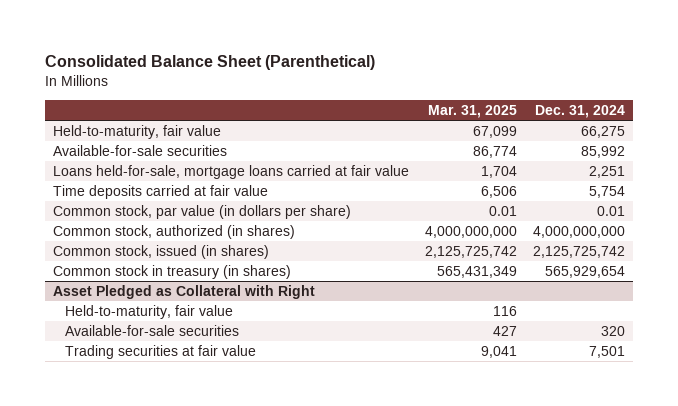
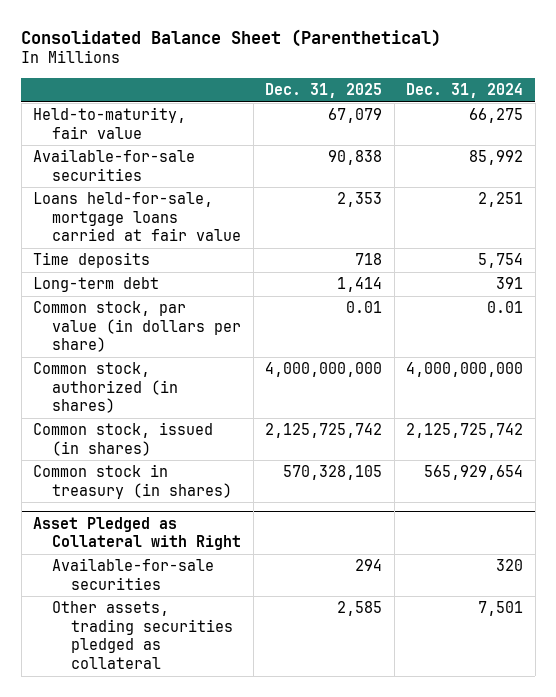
[428,105,518,119] Mar. 31, 2025 -> none
none -> [265,83,383,99] Dec. 31, 2025
[53,185,269,200] Time deposits carried at fair value -> [33,252,151,269] Time deposits
none -> [33,277,160,293] Long-term debt
[64,305,233,320] Held-to-maturity, fair value -> none
[64,345,256,360] Trading securities at fair value -> [52,601,234,669] Other assets, trading securities pledged as collateral

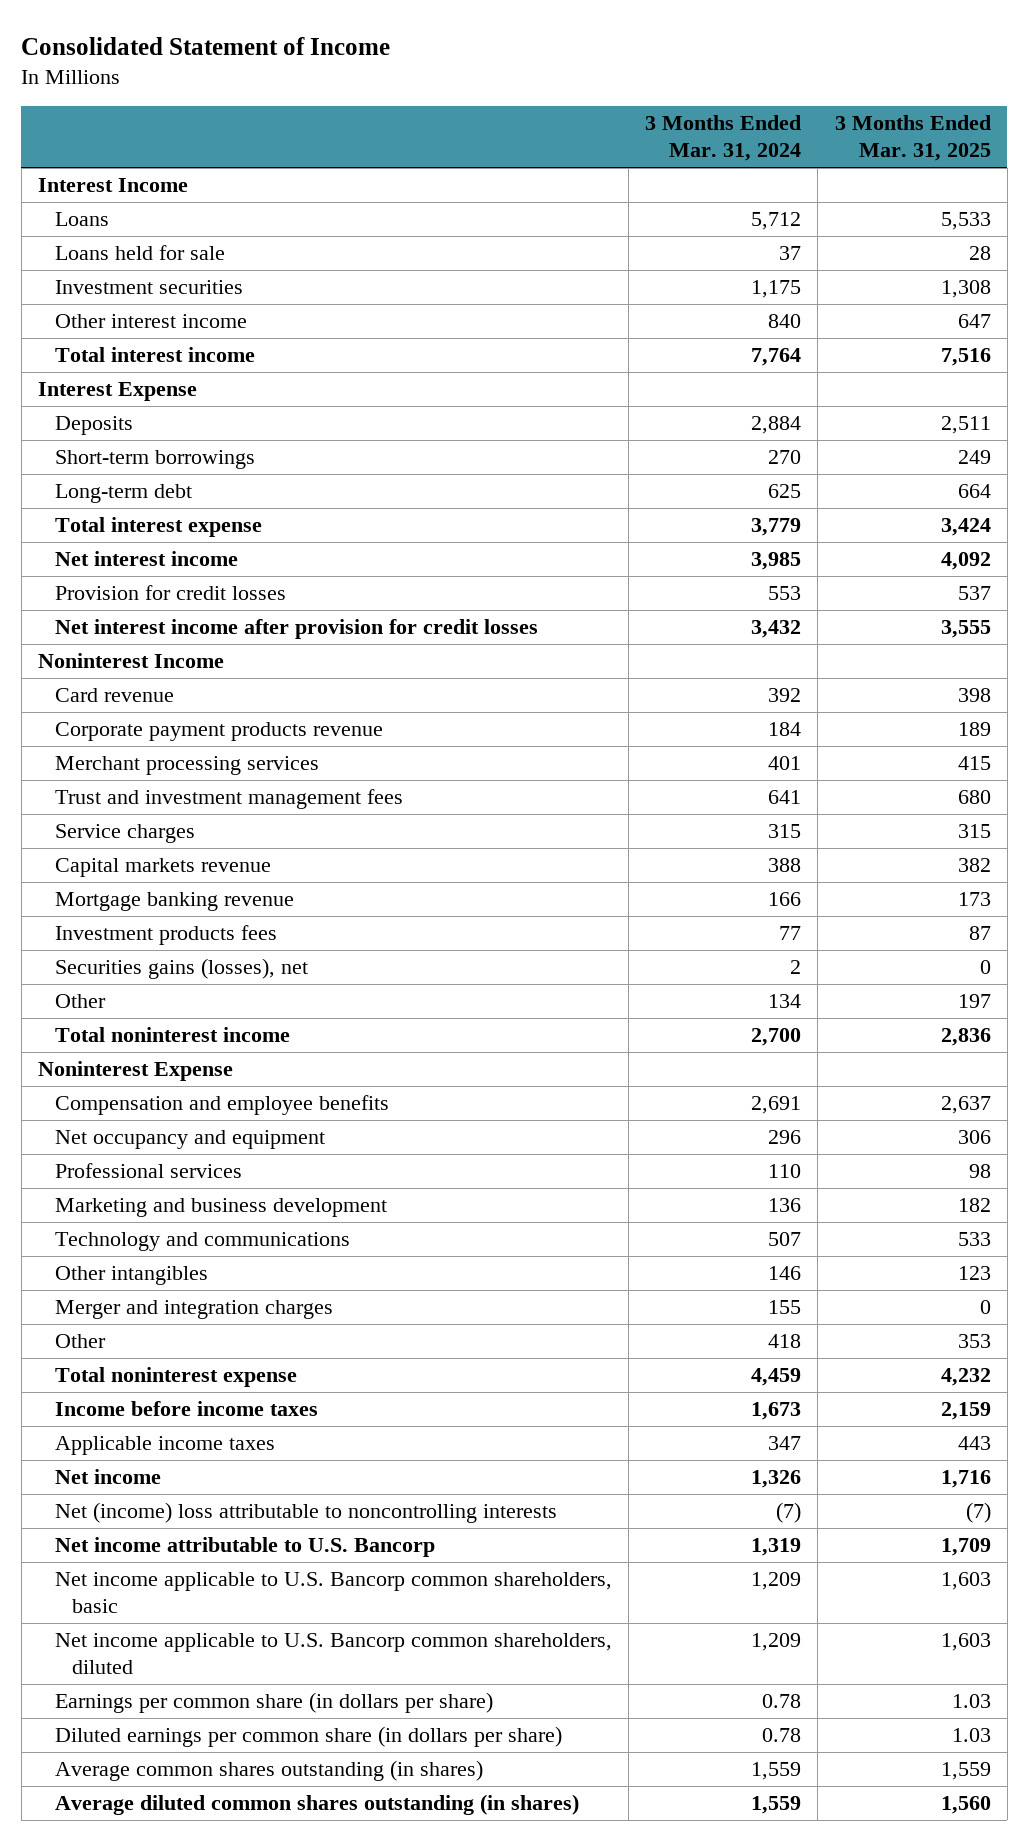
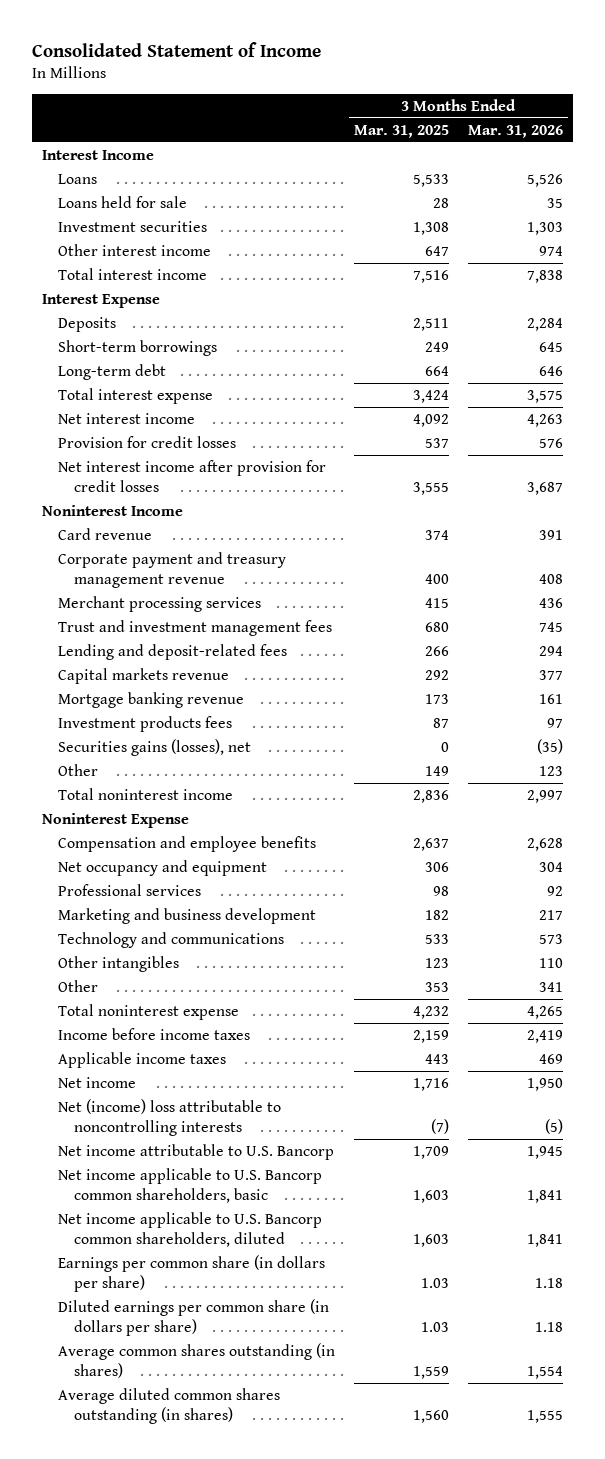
[645,115,802,162] 3 Months Ended Mar. 31, 2024 -> none
none -> [468,124,564,138] Mar. 31, 2026
[55,722,384,742] Corporate payment products revenue -> none
[957,688,991,703] 398 -> [424,529,449,540] 374
none -> [57,551,286,588] Corporate payment and treasury management revenue
[55,824,196,844] Service charges -> none
none -> [57,643,287,660] Lending and deposit-related fees
[957,858,991,873] 382 -> [424,669,449,680] 292
[957,994,991,1009] 197 -> [424,765,449,776] 149
[55,1300,334,1320] Merger and integration charges -> none

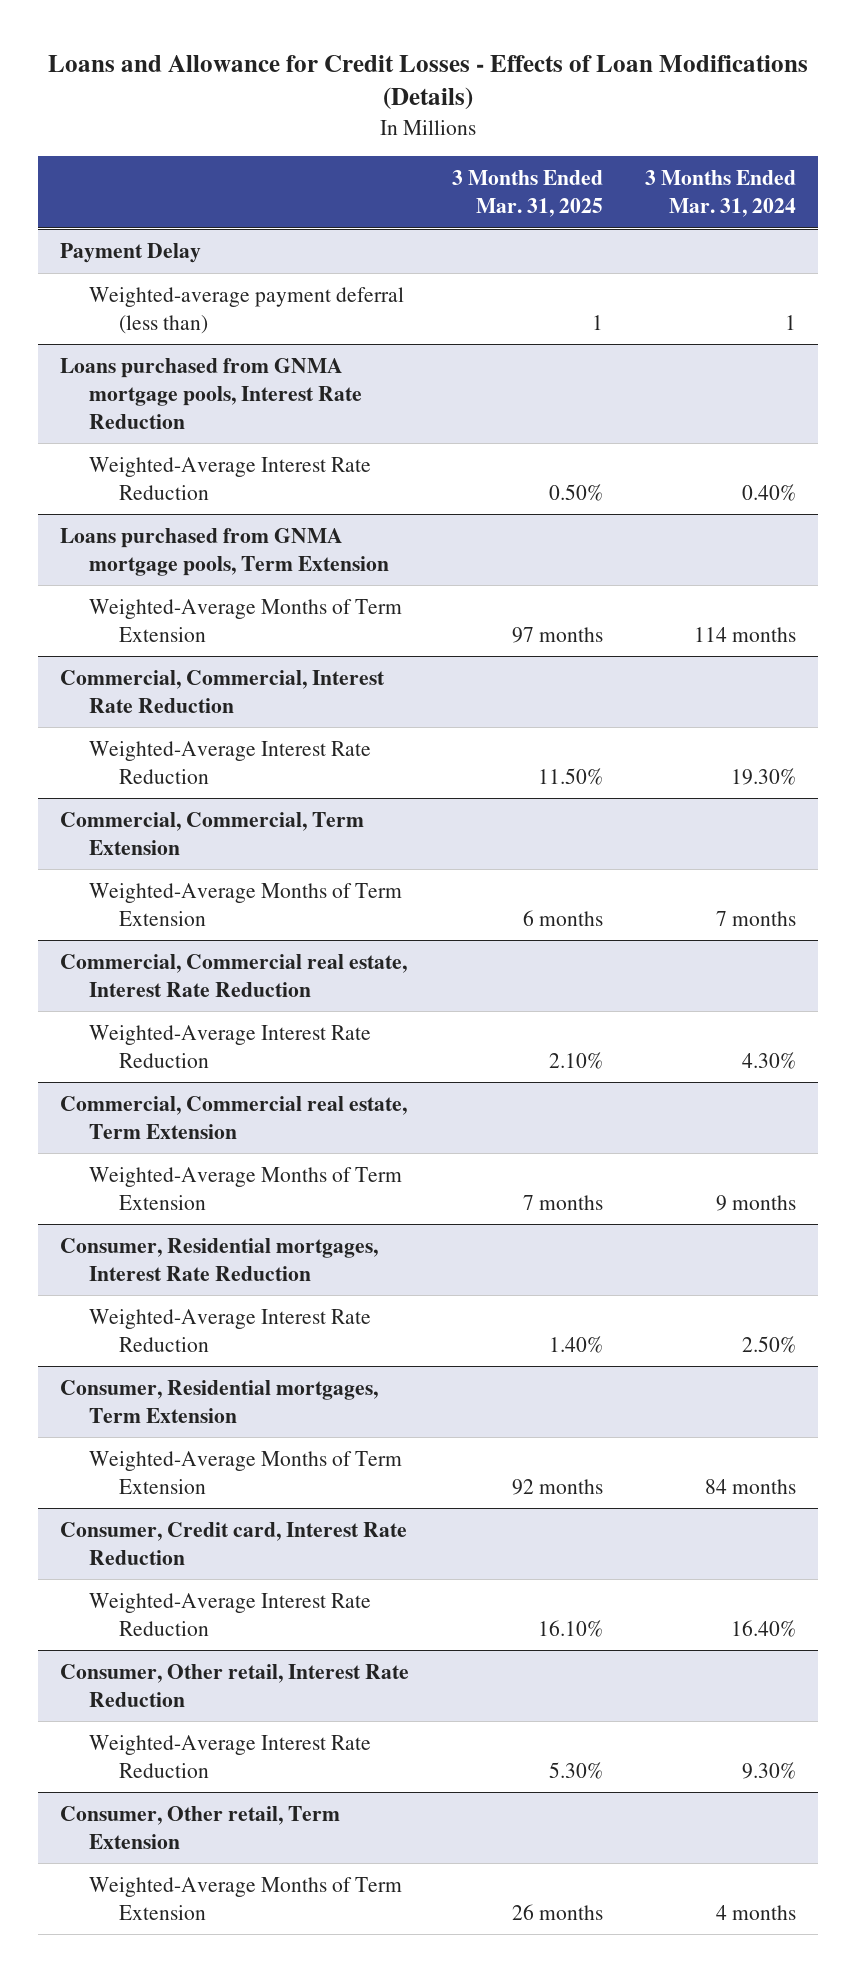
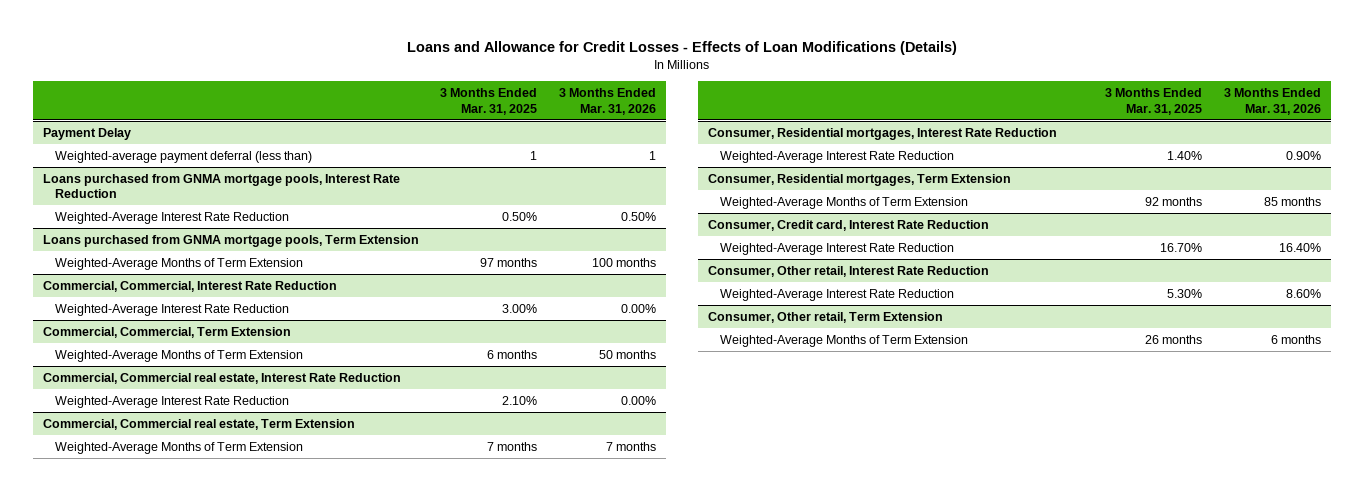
[645,170,797,218] 3 Months Ended Mar. 31, 2024 -> none
none -> [558,88,656,115] 3 Months Ended Mar. 31, 2026
[537,767,603,785] 11.50% -> [502,303,538,313] 3.00%
[537,1619,603,1637] 16.10% -> [1160,242,1203,252] 16.70%

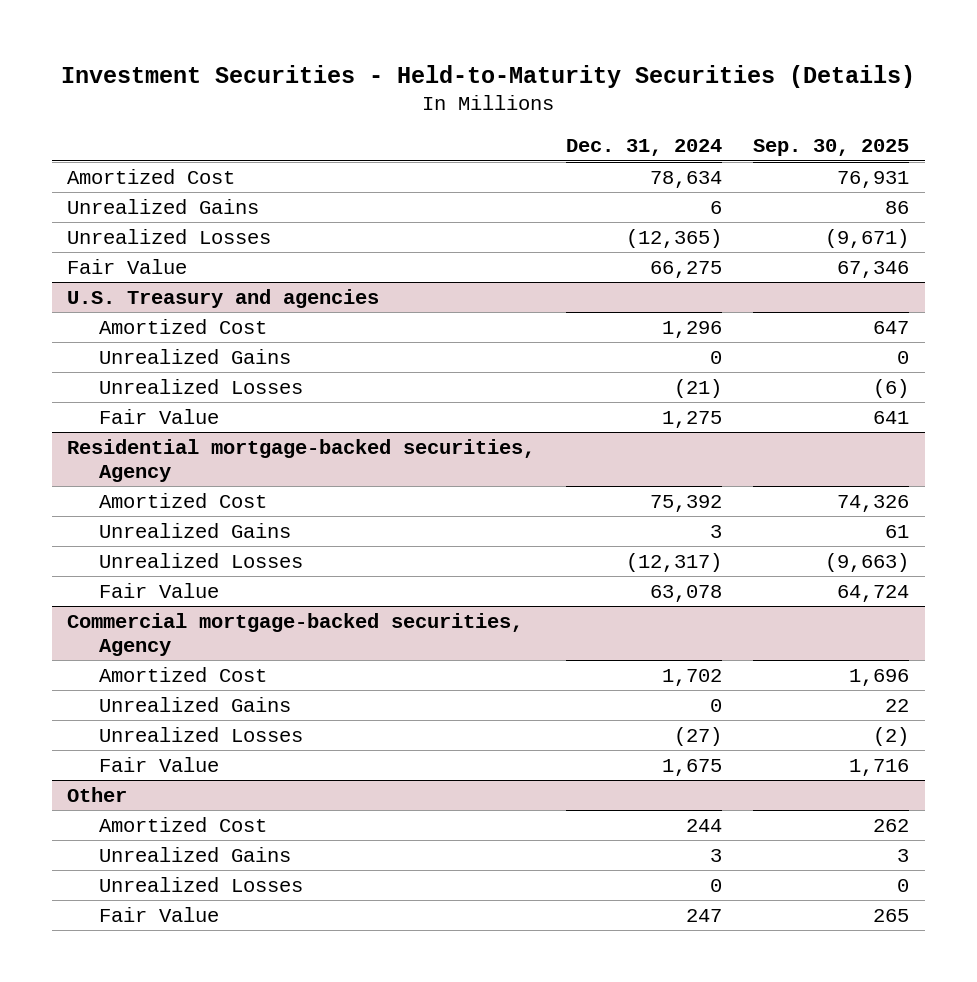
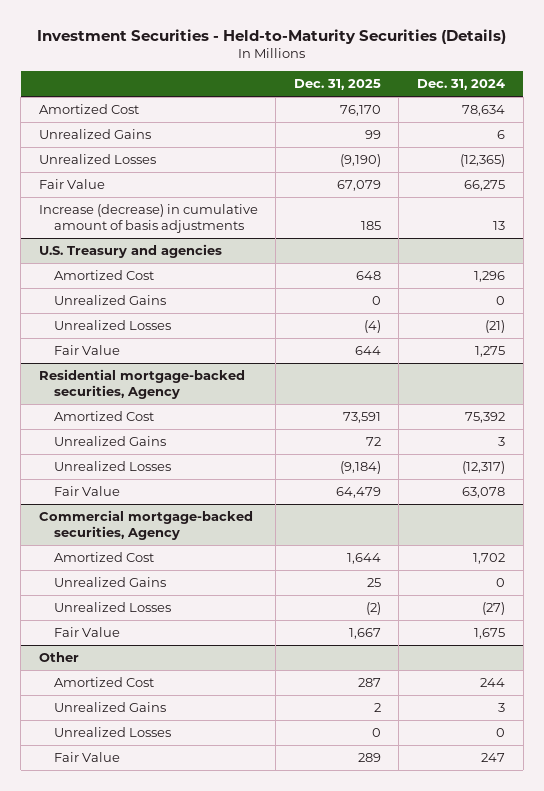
[753,139,910,157] Sep. 30, 2025 -> none
none -> [293,79,381,91] Dec. 31, 2025
none -> [38,204,258,233] Increase (decrease) in cumulative amount of basis adjustments

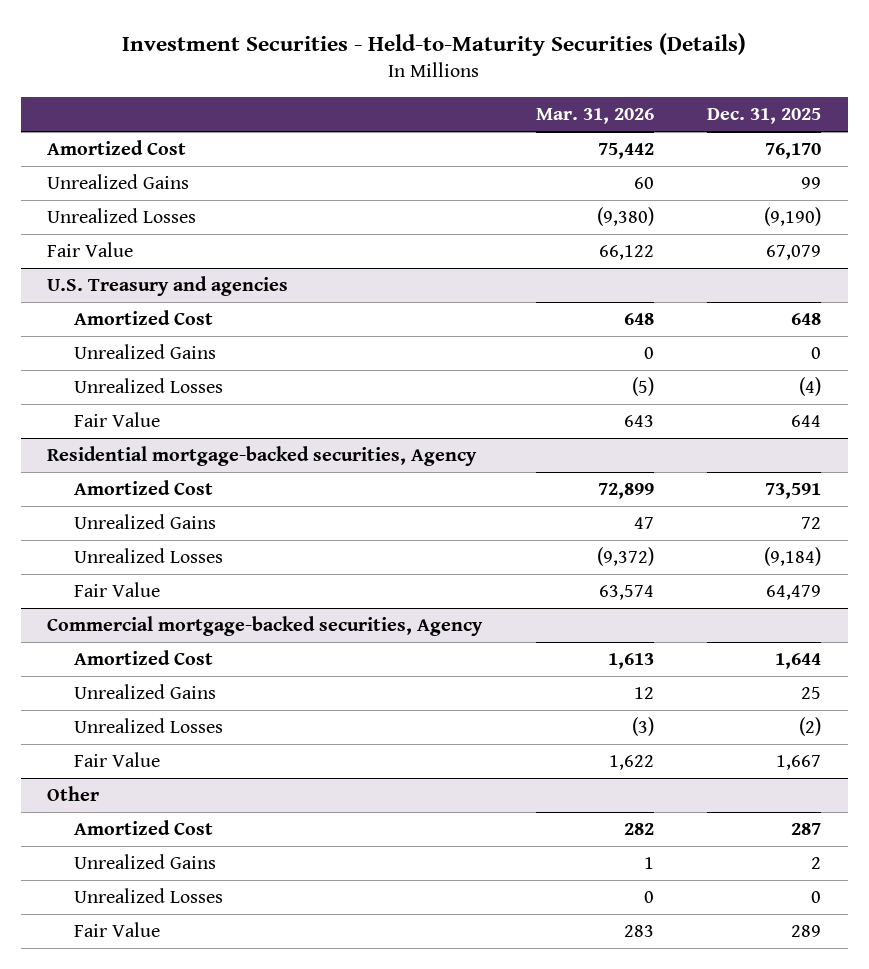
[417,79,506,91] Dec. 31, 2024 -> none
none -> [535,108,654,125] Mar. 31, 2026
[38,204,258,233] Increase (decrease) in cumulative amount of basis adjustments -> none

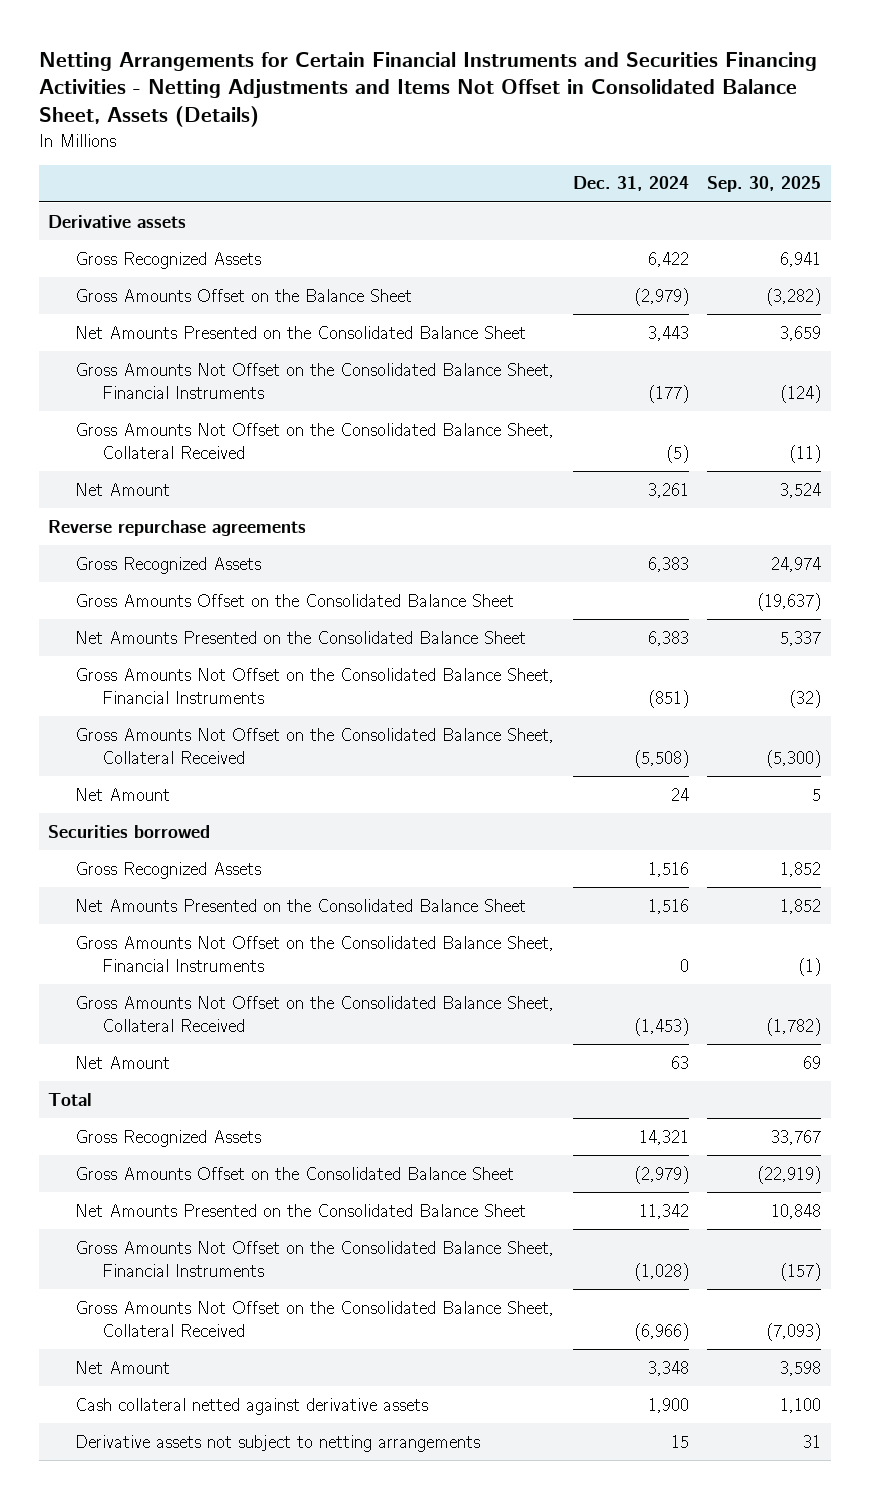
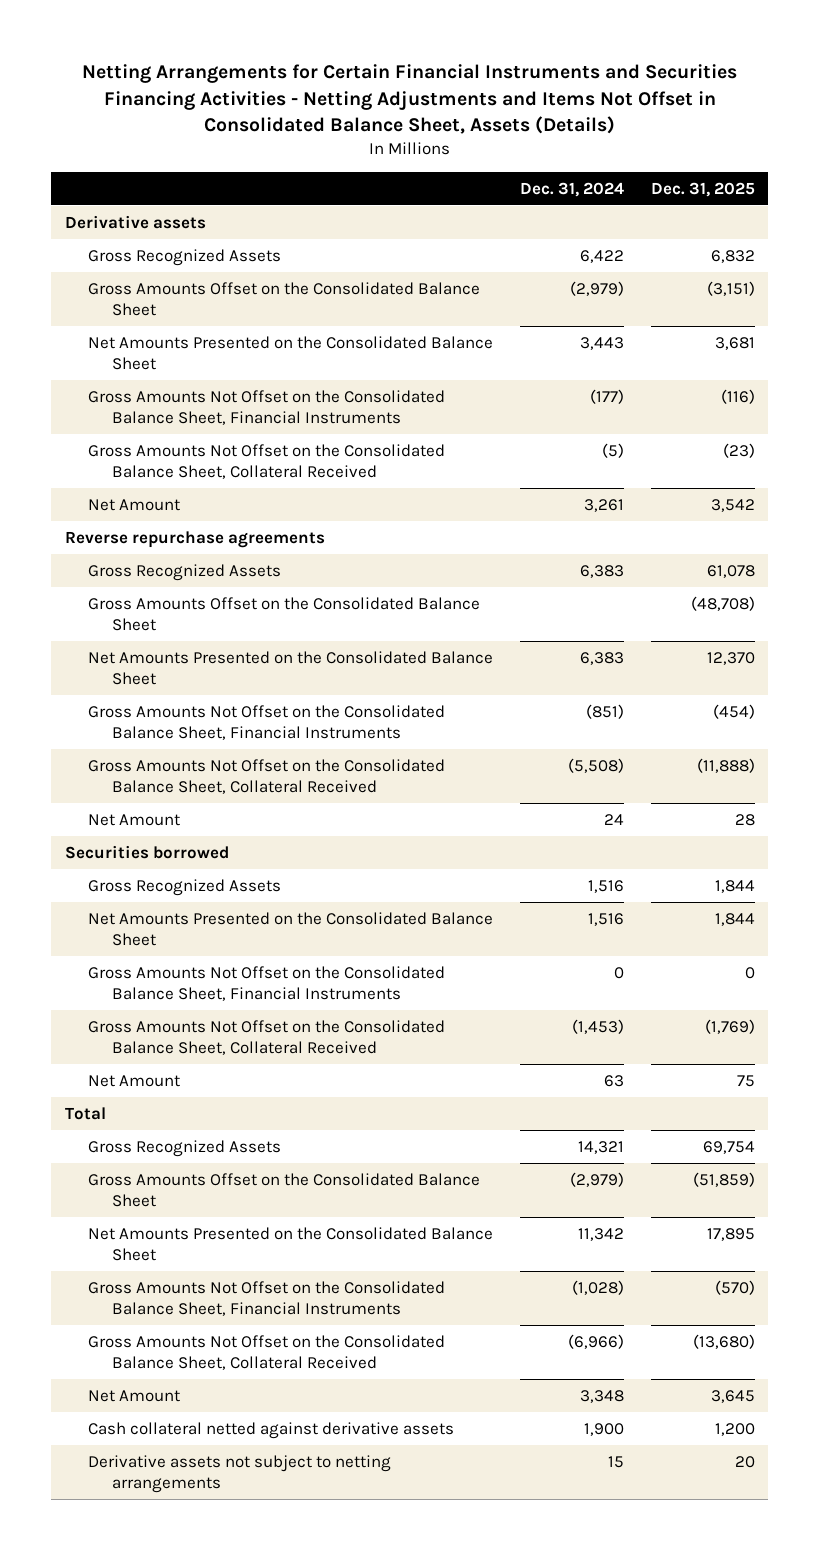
[707,176,822,193] Sep. 30, 2025 -> none
none -> [650,181,755,197] Dec. 31, 2025
[75,288,413,302] Gross Amounts Offset on the Balance Sheet -> [88,281,481,317] Gross Amounts Offset on the Consolidated Balance Sheet

